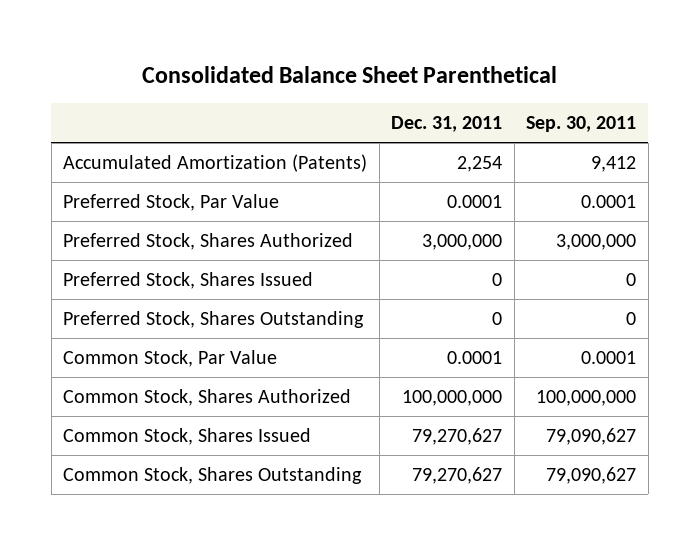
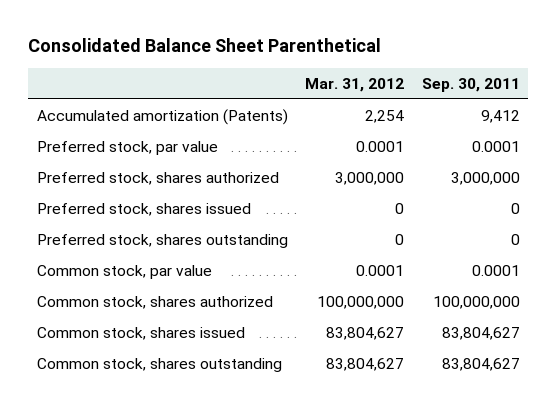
[391,116,503,133] Dec. 31, 2011 -> none
none -> [305,77,405,92] Mar. 31, 2012
[63,154,368,173] Accumulated Amortization (Patents) -> [36,108,288,125] Accumulated amortization (Patents)
[63,194,280,212] Preferred Stock, Par Value -> [36,140,218,155] Preferred stock, par value
[63,233,354,251] Preferred Stock, Shares Authorized -> [36,171,279,185] Preferred stock, shares authorized
[63,272,314,290] Preferred Stock, Shares Issued -> [36,202,251,216] Preferred stock, shares issued
[63,311,365,329] Preferred Stock, Shares Outstanding -> [36,233,288,248] Preferred stock, shares outstanding
[63,350,278,368] Common Stock, Par Value -> [36,264,212,279] Common stock, par value
[63,389,352,407] Common Stock, Shares Authorized -> [36,295,273,309] Common stock, shares authorized
[63,428,312,446] Common Stock, Shares Issued -> [36,326,245,340] Common stock, shares issued
[546,428,637,446] 79,090,627 -> [441,326,520,340] 83,804,627
[63,467,363,485] Common Stock, Shares Outstanding -> [36,357,282,372] Common stock, shares outstanding
[546,467,637,485] 79,090,627 -> [441,357,520,371] 83,804,627

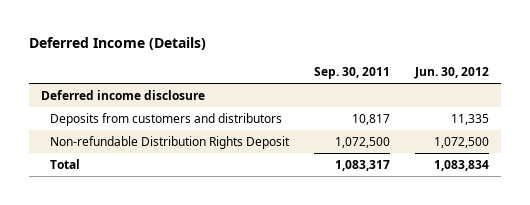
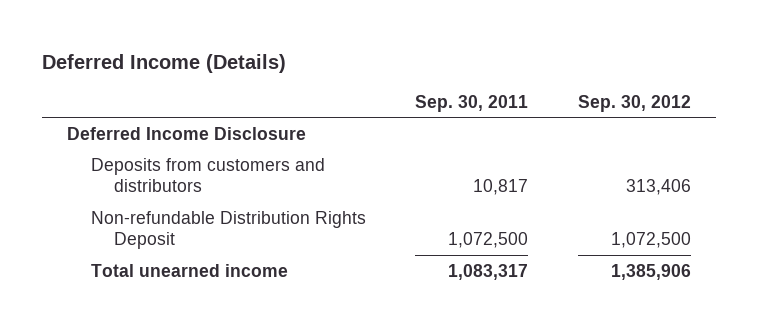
[413,67,489,80] Jun. 30, 2012 -> none
none -> [578,94,692,112] Sep. 30, 2012
[41,89,206,100] Deferred income disclosure -> [66,126,306,140] Deferred Income Disclosure
[50,158,81,169] Total -> [90,263,288,277] Total unearned income

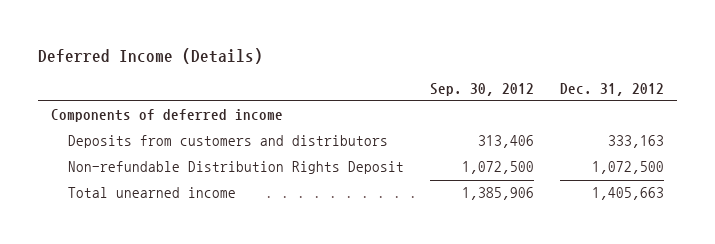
[415,94,529,112] Sep. 30, 2011 -> none
none -> [559,82,664,96] Dec. 31, 2012
[66,126,306,140] Deferred Income Disclosure -> [51,109,284,123] Components of deferred income

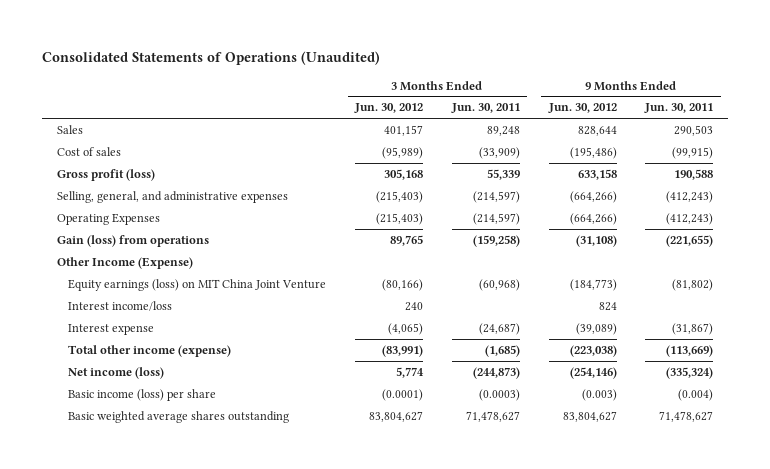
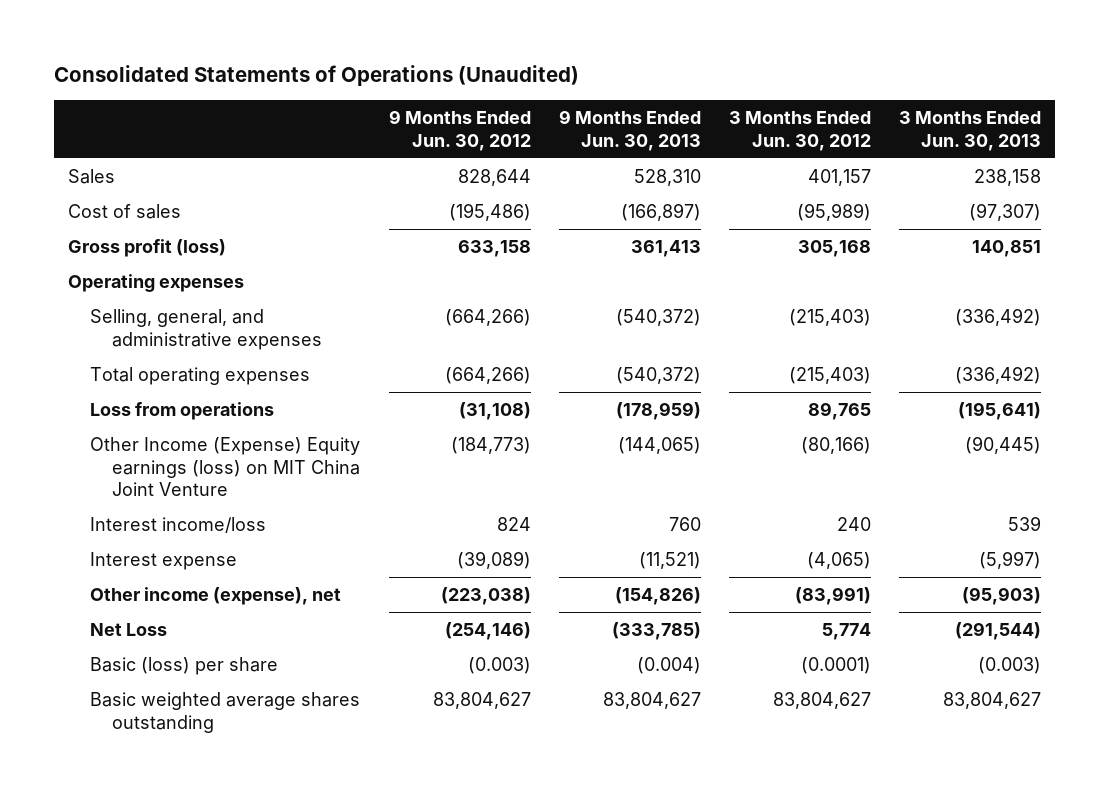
[450,103,520,114] Jun. 30, 2011 -> none
[644,103,714,114] Jun. 30, 2011 -> none
none -> [558,110,701,151] 9 Months Ended Jun. 30, 2013
none -> [899,111,1042,151] 3 Months Ended Jun. 30, 2013
none -> [68,274,245,293] Operating expenses
[56,256,193,269] Other Income (Expense) -> none
[56,212,160,225] Operating Expenses -> [90,367,311,386] Total operating expenses
[56,234,209,247] Gain (loss) from operations -> [90,402,275,421] Loss from operations
[67,278,326,291] Equity earnings (loss) on MIT China Joint Venture -> [90,437,361,496] Other Income (Expense) Equity earnings (loss) on MIT China Joint Venture
[67,344,231,357] Total other income (expense) -> [90,587,342,606] Other income (expense), net
[67,366,164,379] Net income (loss) -> [90,623,168,637] Net Loss
[67,388,216,401] Basic income (loss) per share -> [90,657,279,676] Basic (loss) per share

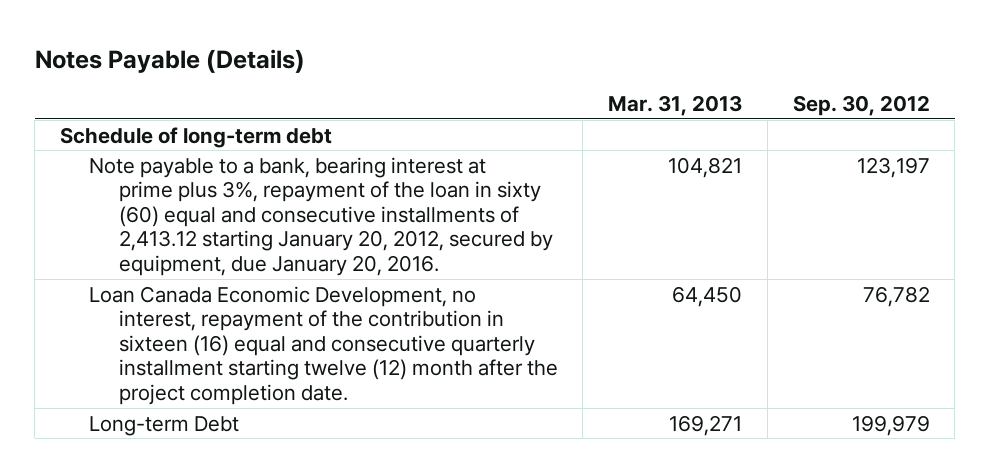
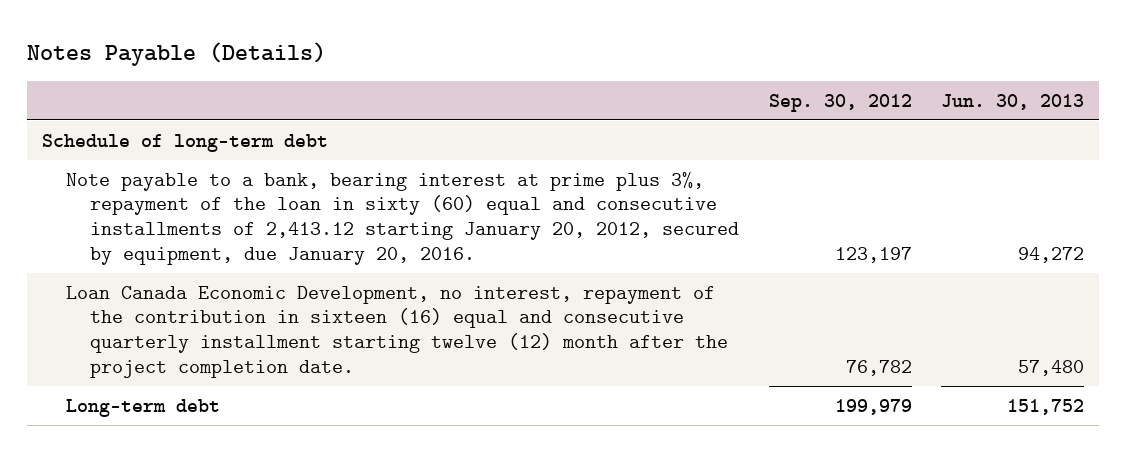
[608,95,743,117] Mar. 31, 2013 -> none
none -> [941,94,1085,111] Jun. 30, 2013
[89,415,240,436] Long-term Debt -> [65,398,220,417] Long-term debt

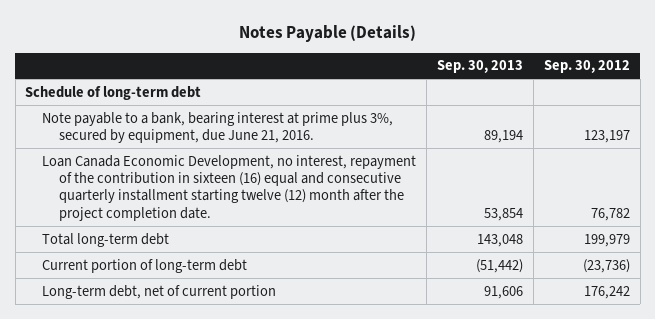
[941,94,1085,111] Jun. 30, 2013 -> none
none -> [437,60,524,74] Sep. 30, 2013
[65,170,740,265] Note payable to a bank, bearing interest at prime plus 3%, repayment of the loan in sixty (60) equal and consecutive installments of 2,413.12 starting January 20, 2012, secured by equipment, due January 20, 2016. -> [42,111,394,144] Note payable to a bank, bearing interest at prime plus 3%, secured by equipment, due June 21, 2016.
[65,398,220,417] Long-term debt -> [42,232,170,247] Total long-term debt
none -> [42,258,248,273] Current portion of long-term debt
none -> [42,284,277,299] Long-term debt, net of current portion

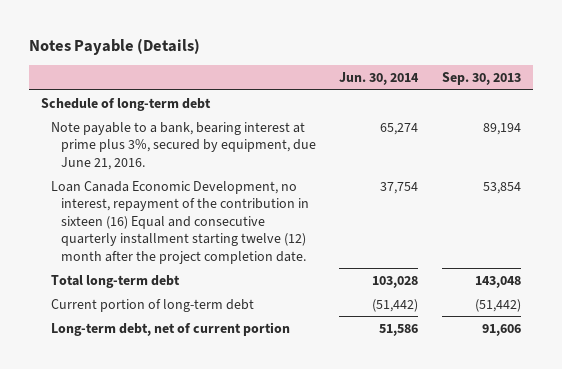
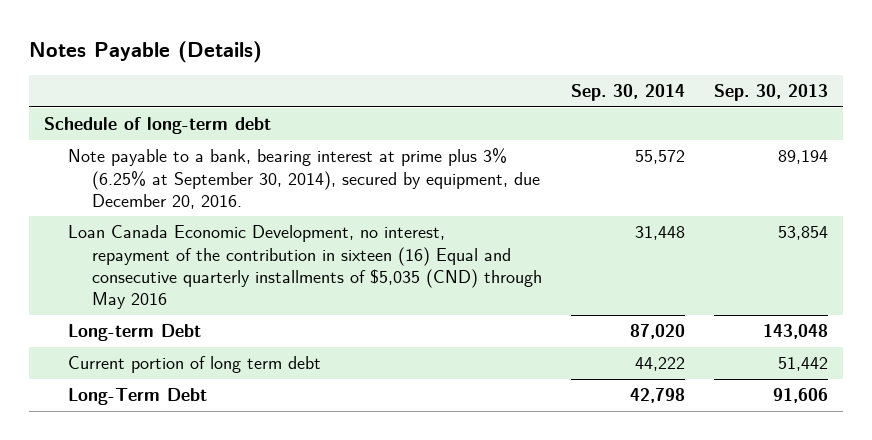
[339,72,420,86] Jun. 30, 2014 -> none
none -> [570,84,685,102] Sep. 30, 2014
[50,121,316,170] Note payable to a bank, bearing interest at prime plus 3%, secured by equipment, due June 21, 2016. -> [67,148,540,209] Note payable to a bank, bearing interest at prime plus 3% (6.25% at September 30, 2014), secured by equipment, due December 20, 2016.
[50,180,309,264] Loan Canada Economic Development, no interest, repayment of the contribution in sixteen (16) Equal and consecutive quarterly installment starting twelve (12) month after the project completion date. -> [67,225,542,310] Loan Canada Economic Development, no interest, repayment of the contribution in sixteen (16) Equal and consecutive quarterly installments of $5,035 (CND) through May 2016
[50,274,180,288] Total long-term debt -> [67,324,201,342] Long-term Debt
[50,298,254,312] Current portion of long-term debt -> [67,356,321,374] Current portion of long term debt
[474,298,521,312] (51,442) -> [778,357,829,372] 51,442
[50,321,290,336] Long-term debt, net of current portion -> [67,388,207,406] Long-Term Debt

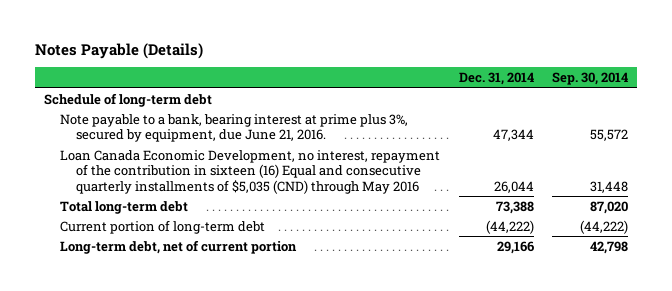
[714,84,829,102] Sep. 30, 2013 -> none
none -> [458,72,534,86] Dec. 31, 2014
[67,148,540,209] Note payable to a bank, bearing interest at prime plus 3% (6.25% at September 30, 2014), secured by equipment, due December 20, 2016. -> [60,113,409,143] Note payable to a bank, bearing interest at prime plus 3%, secured by equipment, due June 21, 2016.
[67,324,201,342] Long-term Debt -> [60,200,189,214] Total long-term debt
[67,356,321,374] Current portion of long term debt -> [60,219,266,234] Current portion of long-term debt
[634,357,685,372] 44,222 -> [579,219,628,234] (44,222)
[67,388,207,406] Long-Term Debt -> [60,239,298,254] Long-term debt, net of current portion

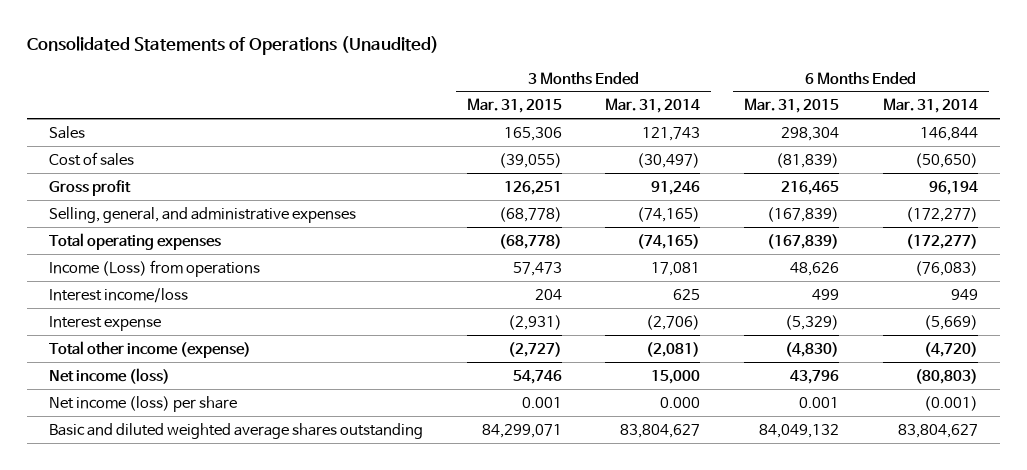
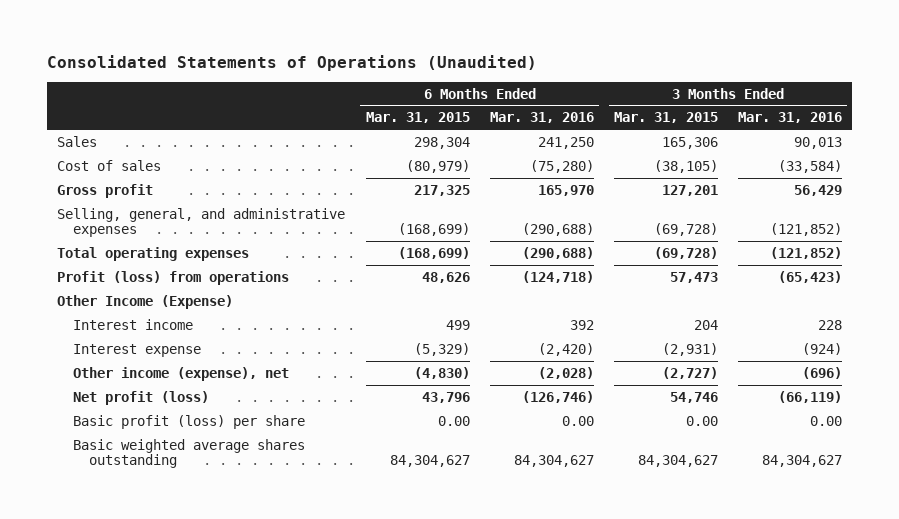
[605,98,701,114] Mar. 31, 2014 -> none
[882,98,978,114] Mar. 31, 2014 -> none
none -> [489,112,594,124] Mar. 31, 2016
none -> [737,112,842,124] Mar. 31, 2016
[498,152,562,168] (39,055) -> [653,159,718,173] (38,105)
[776,152,840,168] (81,839) -> [405,159,470,173] (80,979)
[503,180,562,195] 126,251 -> [661,184,718,196] 127,201
[781,180,840,195] 216,465 -> [413,184,470,196] 217,325
[498,206,562,222] (68,778) -> [653,223,718,237] (69,728)
[767,206,840,222] (167,839) -> [397,223,470,237] (168,699)
[498,233,562,249] (68,778) -> [653,246,718,259] (69,728)
[767,233,840,249] (167,839) -> [397,246,470,259] (168,699)
[49,259,261,277] Income (Loss) from operations -> [57,270,290,285] Profit (loss) from operations
none -> [57,294,234,309] Other Income (Expense)
[49,287,189,303] Interest income/loss -> [73,318,194,330] Interest income
[49,395,238,412] Net income (loss) per share -> none
[49,340,252,358] Total other income (expense) -> [73,366,290,381] Other income (expense), net
[49,367,171,384] Net income (loss) -> [73,390,210,405] Net profit (loss)
none -> [73,414,306,429] Basic profit (loss) per share
[49,422,424,439] Basic and diluted weighted average shares outstanding -> [73,438,306,469] Basic weighted average shares outstanding
[481,423,562,438] 84,299,071 -> [637,455,718,468] 84,304,627
[759,423,840,438] 84,049,132 -> [389,455,470,468] 84,304,627

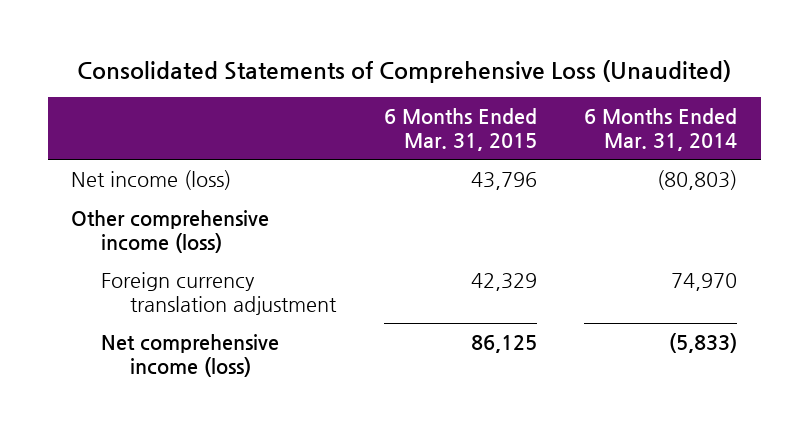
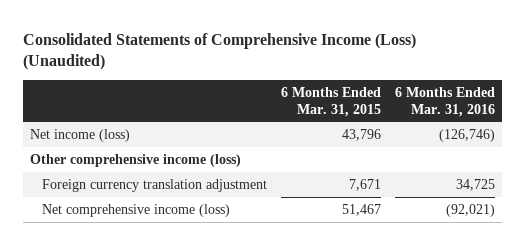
[77,59,732,83] Consolidated Statements of Comprehensive Loss (Unaudited) -> [23,32,417,71] Consolidated Statements of Comprehensive Income (Loss) (Unaudited)
[584,108,738,152] 6 Months Ended Mar. 31, 2014 -> none
none -> [394,86,495,117] 6 Months Ended Mar. 31, 2016
[470,273,537,292] 42,329 -> [348,178,381,191] 7,671
[470,335,537,354] 86,125 -> [341,203,381,216] 51,467

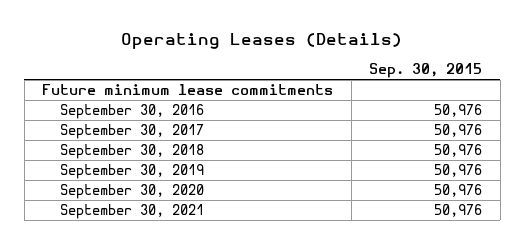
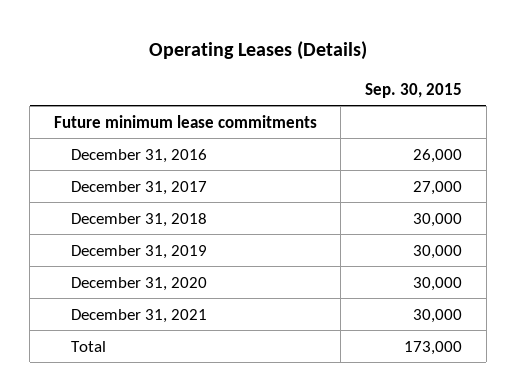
[59,104,204,120] September 30, 2016 -> [71,148,208,163] December 31, 2016
[434,104,483,118] 50,976 -> [412,148,462,163] 26,000
[59,124,204,140] September 30, 2017 -> [71,180,208,195] December 31, 2017
[434,124,483,138] 50,976 -> [412,180,462,195] 27,000
[59,144,204,160] September 30, 2018 -> [71,212,208,227] December 31, 2018
[434,144,483,158] 50,976 -> [412,212,462,227] 30,000
[59,164,204,180] September 30, 2019 -> [71,244,208,259] December 31, 2019
[434,164,483,178] 50,976 -> [412,244,462,259] 30,000
[59,184,204,200] September 30, 2020 -> [71,276,208,291] December 31, 2020
[434,184,483,198] 50,976 -> [412,276,462,291] 30,000
[59,204,204,220] September 30, 2021 -> [71,308,208,323] December 31, 2021
[434,204,483,218] 50,976 -> [412,308,462,323] 30,000
none -> [71,340,107,352] Total

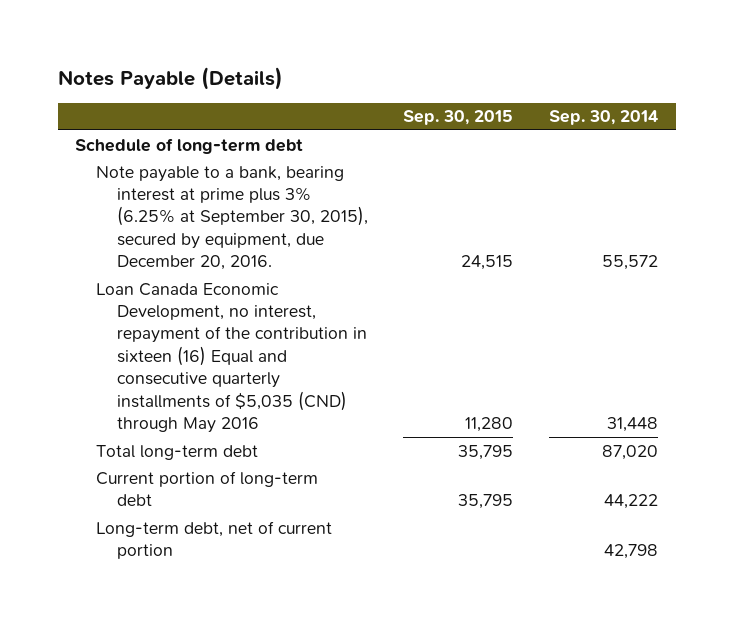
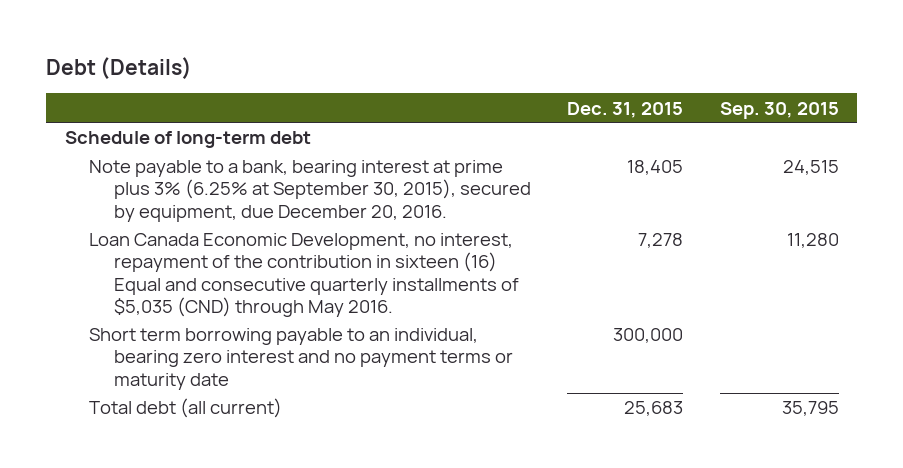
[57,67,283,91] Notes Payable (Details) -> [46,57,193,80] Debt (Details)
[549,110,659,126] Sep. 30, 2014 -> none
none -> [567,101,684,118] Dec. 31, 2015
[96,444,259,460] Total long-term debt -> none
[96,520,333,560] Long-term debt, net of current portion -> none
[96,282,367,434] Loan Canada Economic Development, no interest, repayment of the contribution in sixteen (16) Equal and consecutive quarterly installments of $5,035 (CND) through May 2016 -> [89,233,520,317] Loan Canada Economic Development, no interest, repayment of the contribution in sixteen (16) Equal and consecutive quarterly installments of $5,035 (CND) through May 2016.
none -> [89,328,514,390] Short term borrowing payable to an individual, bearing zero interest and no payment terms or maturity date
[96,470,319,507] Current portion of long-term debt -> [89,398,283,419] Total debt (all current)

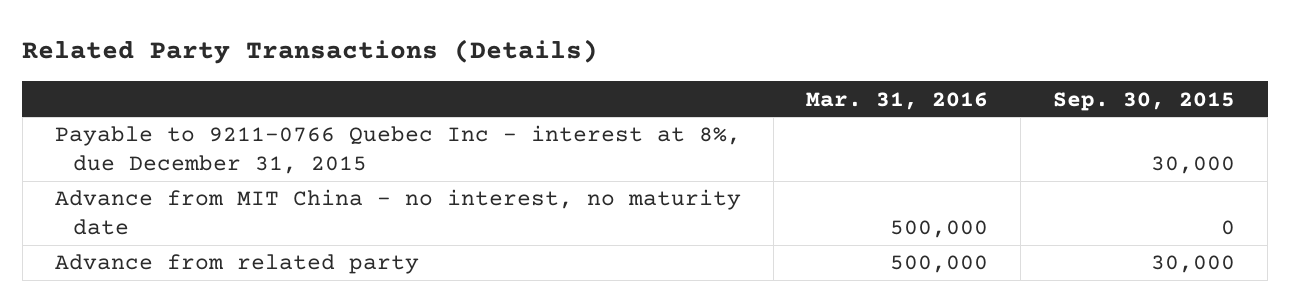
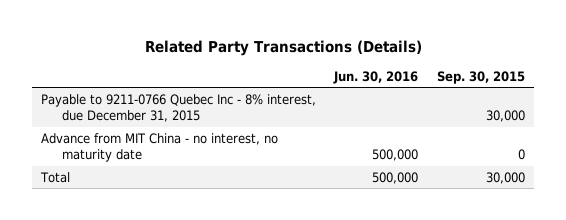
[805,91,988,110] Mar. 31, 2016 -> none
none -> [333,71,419,85] Jun. 30, 2016
[54,125,741,174] Payable to 9211-0766 Quebec Inc - interest at 8%, due December 31, 2015 -> [40,93,316,123] Payable to 9211-0766 Quebec Inc - 8% interest, due December 31, 2015
[54,254,419,275] Advance from related party -> [39,171,70,183] Total

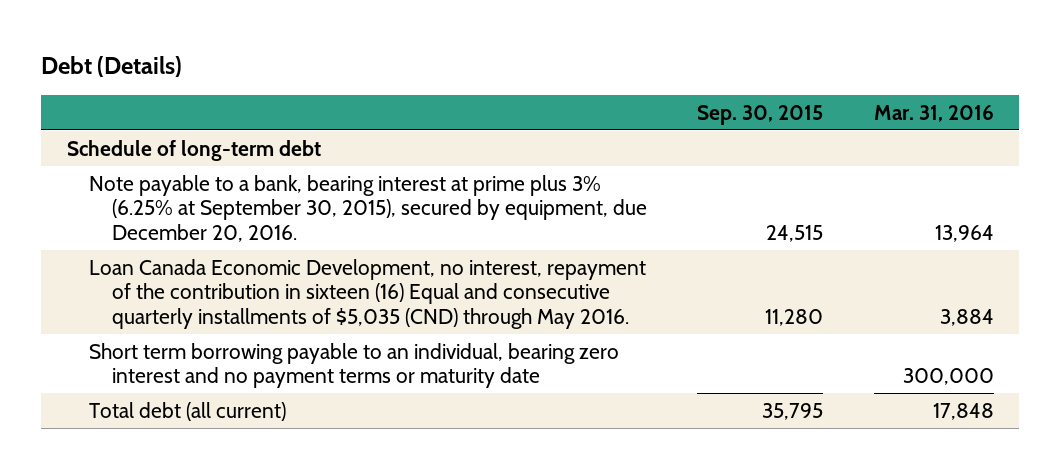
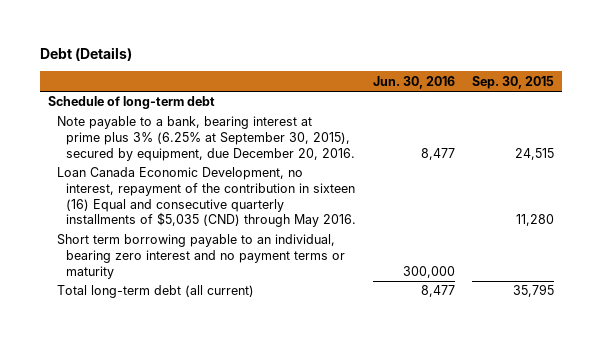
[873,104,994,122] Mar. 31, 2016 -> none
none -> [373,75,456,89] Jun. 30, 2016
[89,342,620,389] Short term borrowing payable to an individual, bearing zero interest and no payment terms or maturity date -> [57,234,346,279] Short term borrowing payable to an individual, bearing zero interest and no payment terms or maturity
[89,401,287,421] Total debt (all current) -> [57,285,255,299] Total long-term debt (all current)

